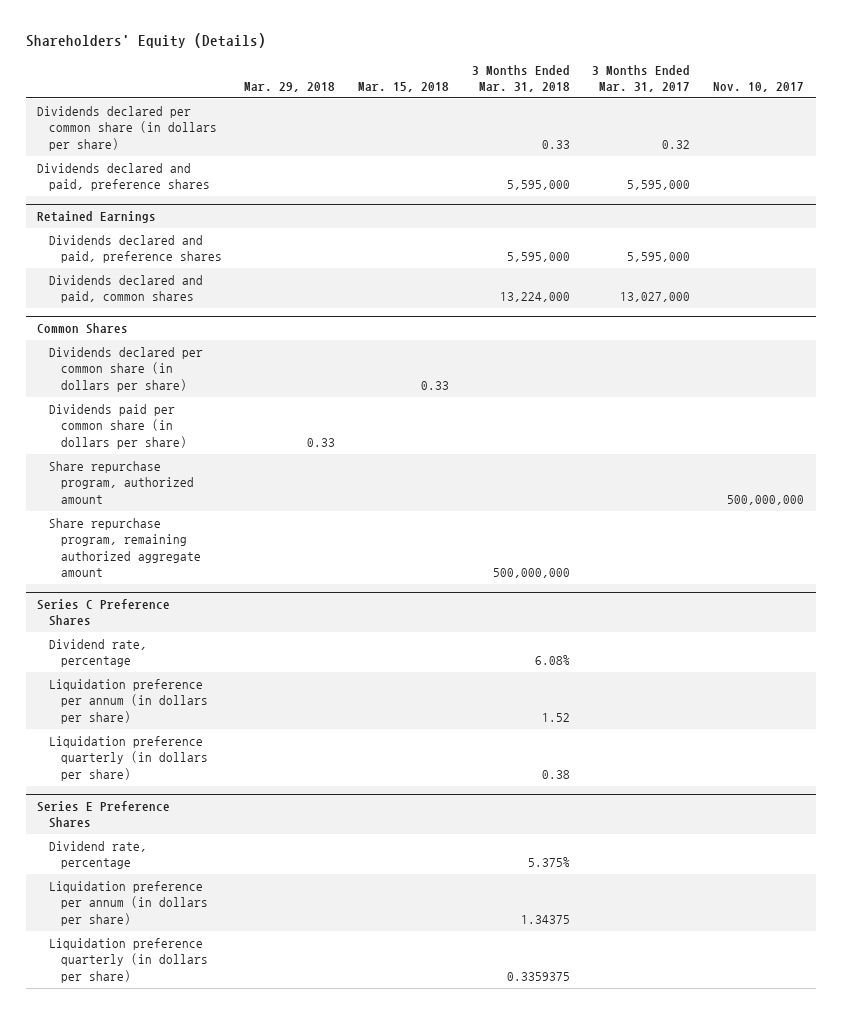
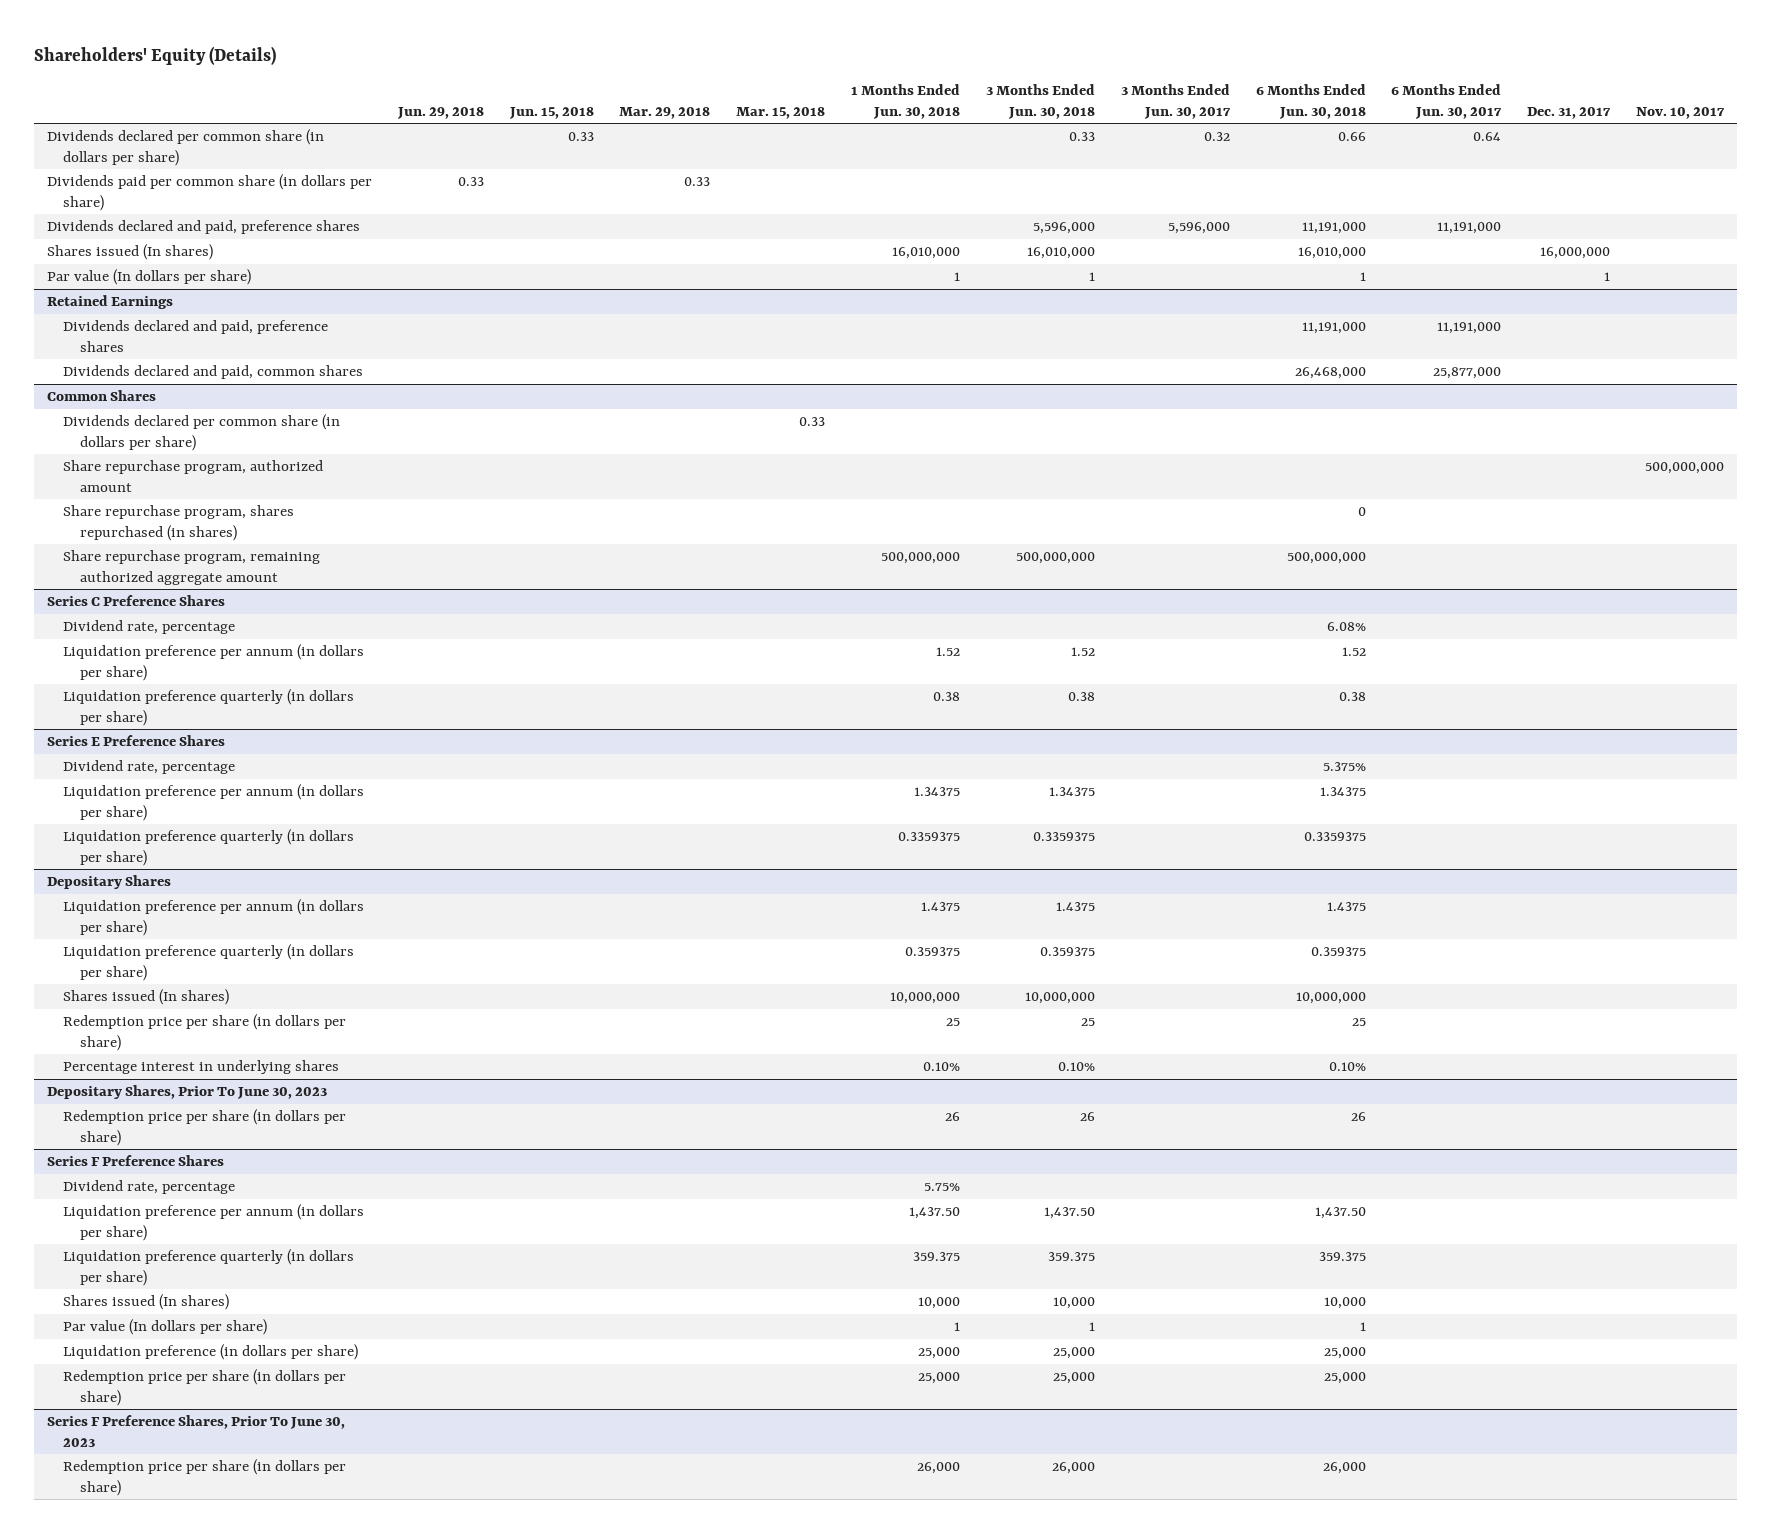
[471,64,570,93] 3 Months Ended Mar. 31, 2018 -> none
[592,64,691,93] 3 Months Ended Mar. 31, 2017 -> none
none -> [396,106,484,119] Jun. 29, 2018
none -> [508,106,594,119] Jun. 15, 2018
none -> [851,84,961,119] 1 Months Ended Jun. 30, 2018
none -> [985,84,1095,119] 3 Months Ended Jun. 30, 2018
none -> [1120,84,1231,119] 3 Months Ended Jun. 30, 2017
none -> [1255,84,1366,119] 6 Months Ended Jun. 30, 2018
none -> [1391,84,1503,119] 6 Months Ended Jun. 30, 2017
none -> [1527,106,1612,119] Dec. 31, 2017
none -> [47,174,373,211] Dividends paid per common share (in dollars per share)
none -> [47,244,214,261] Shares issued (In shares)
none -> [47,269,252,286] Par value (In dollars per share)
[48,404,187,449] Dividends paid per common share (in dollars per share) -> none
none -> [63,505,295,541] Share repurchase program, shares repurchased (in shares)
none -> [47,875,172,890] Depositary Shares
none -> [63,899,365,936] Liquidation preference per annum (in dollars per share)
none -> [63,944,355,981] Liquidation preference quarterly (in dollars per share)
none -> [63,989,230,1006] Shares issued (In shares)
none -> [63,1014,347,1051] Redemption price per share (in dollars per share)
none -> [63,1060,340,1075] Percentage interest in underlying shares
none -> [47,1085,328,1100] Depositary Shares, Prior To June 30, 2023
none -> [63,1109,347,1146] Redemption price per share (in dollars per share)
none -> [47,1155,225,1167] Series F Preference Shares
none -> [63,1180,236,1195] Dividend rate, percentage
none -> [63,1204,365,1241] Liquidation preference per annum (in dollars per share)
none -> [63,1249,355,1286] Liquidation preference quarterly (in dollars per share)
none -> [63,1294,230,1311] Shares issued (In shares)
none -> [63,1319,268,1336] Par value (In dollars per share)
none -> [63,1344,359,1361] Liquidation preference (in dollars per share)
none -> [63,1369,347,1406] Redemption price per share (in dollars per share)
none -> [47,1415,346,1447] Series F Preference Shares, Prior To June 30, 2023
none -> [63,1459,347,1496] Redemption price per share (in dollars per share)

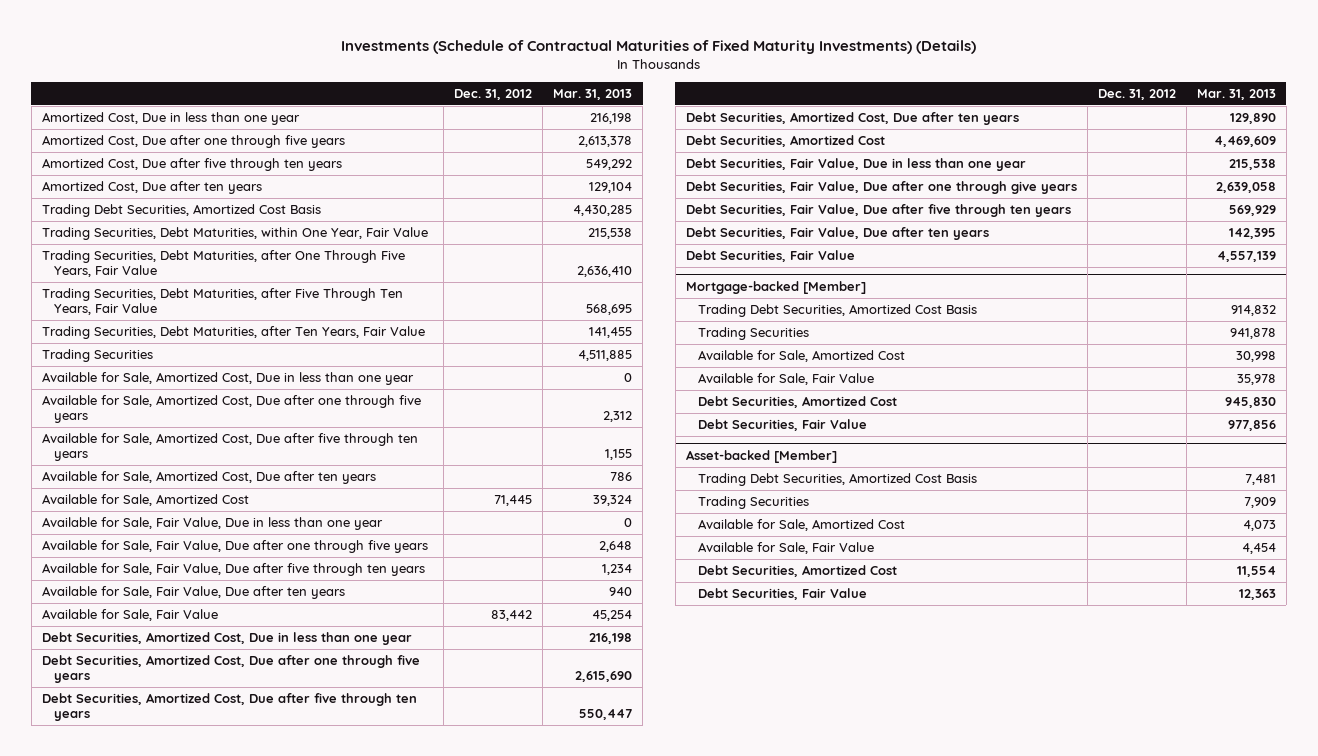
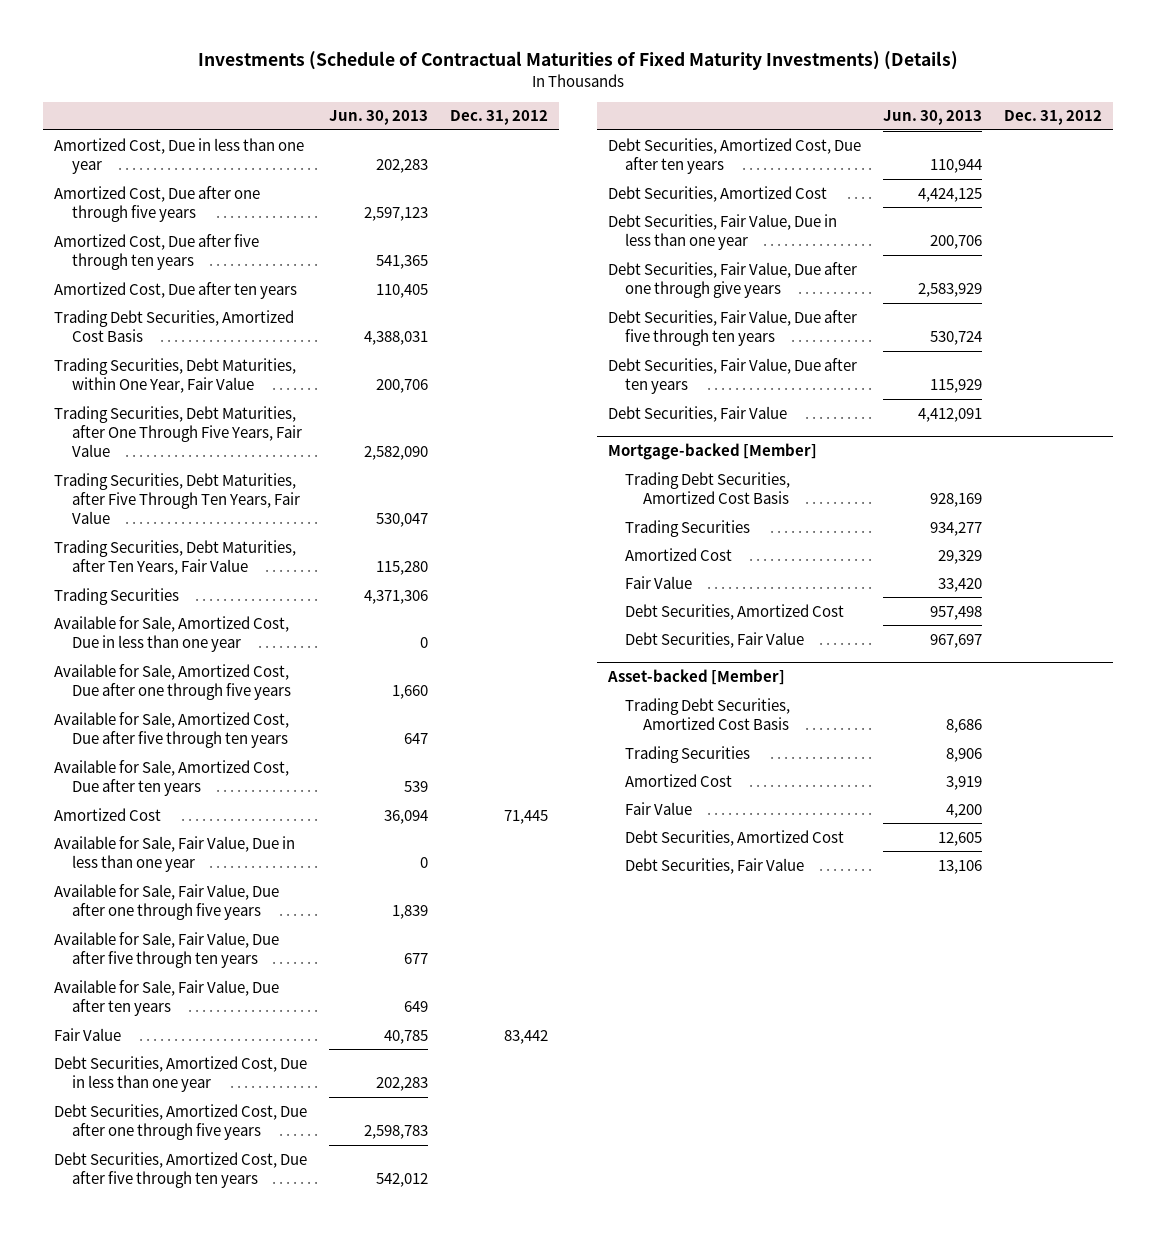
[553,89,633,101] Mar. 31, 2013 -> none
none -> [329,110,429,126] Jun. 30, 2013
[41,494,249,507] Available for Sale, Amortized Cost -> [54,807,162,821] Amortized Cost
[41,609,218,622] Available for Sale, Fair Value -> [54,1027,122,1041] Fair Value
[697,350,905,363] Available for Sale, Amortized Cost -> [625,547,733,561] Amortized Cost
[697,373,874,386] Available for Sale, Fair Value -> [625,575,693,589] Fair Value
[697,519,905,532] Available for Sale, Amortized Cost -> [625,773,733,787] Amortized Cost
[697,542,874,555] Available for Sale, Fair Value -> [625,801,693,815] Fair Value

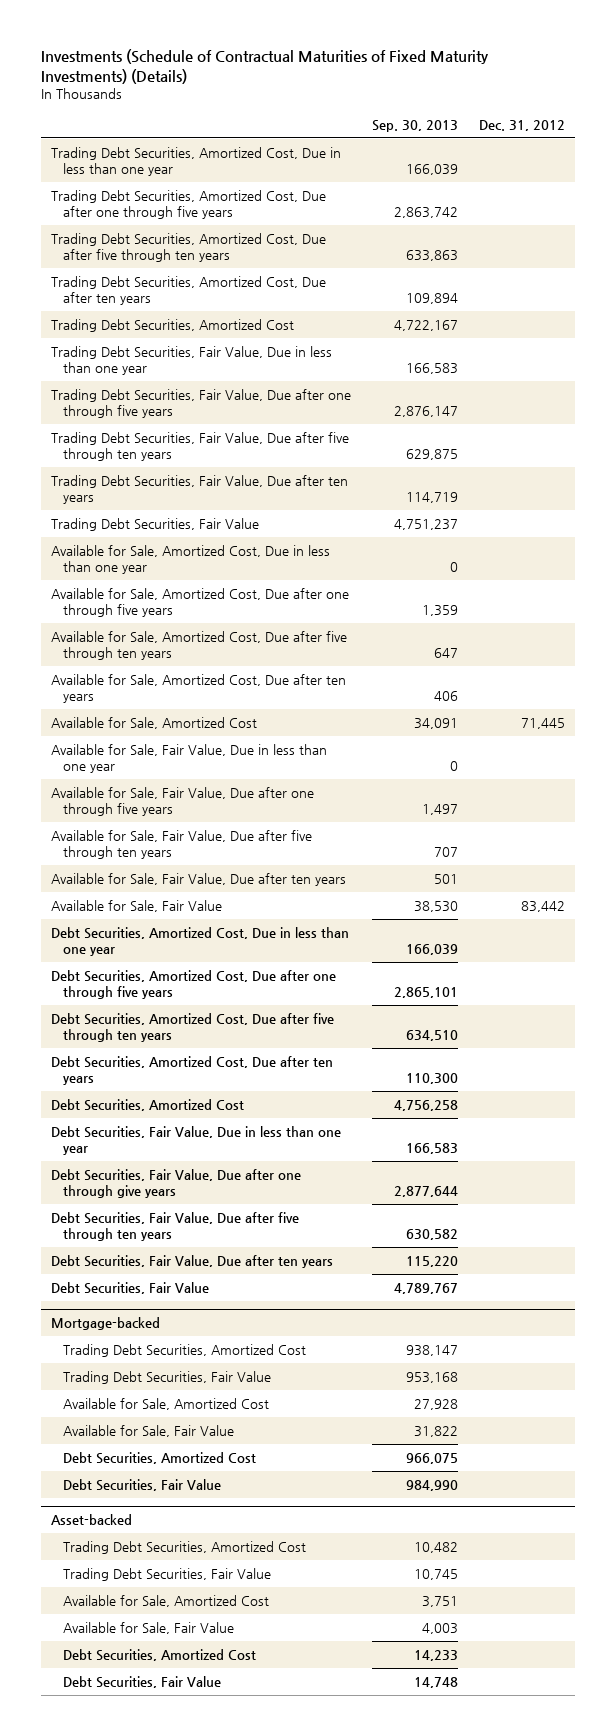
[329,110,429,126] Jun. 30, 2013 -> none
none -> [371,119,458,132] Sep. 30, 2013
[54,137,305,174] Amortized Cost, Due in less than one year -> [51,146,342,177] Trading Debt Securities, Amortized Cost, Due in less than one year
[54,185,261,222] Amortized Cost, Due after one through five years -> [51,189,327,220] Trading Debt Securities, Amortized Cost, Due after one through five years
[54,233,260,270] Amortized Cost, Due after five through ten years -> [51,232,327,263] Trading Debt Securities, Amortized Cost, Due after five through ten years
[54,281,298,299] Amortized Cost, Due after ten years -> [51,275,327,306] Trading Debt Securities, Amortized Cost, Due after ten years
[54,309,295,342] Trading Debt Securities, Amortized Cost Basis -> [51,318,295,332] Trading Debt Securities, Amortized Cost
[54,357,297,393] Trading Securities, Debt Maturities, within One Year, Fair Value -> [51,345,333,376] Trading Debt Securities, Fair Value, Due in less than one year
[54,405,302,458] Trading Securities, Debt Maturities, after One Through Five Years, Fair Value -> [51,388,352,419] Trading Debt Securities, Fair Value, Due after one through five years
[54,472,300,525] Trading Securities, Debt Maturities, after Five Through Ten Years, Fair Value -> [51,431,350,462] Trading Debt Securities, Fair Value, Due after five through ten years
[54,539,297,575] Trading Securities, Debt Maturities, after Ten Years, Fair Value -> [51,474,349,505] Trading Debt Securities, Fair Value, Due after ten years
[54,587,180,605] Trading Securities -> [51,517,260,531] Trading Debt Securities, Fair Value
[54,807,162,821] Amortized Cost -> [51,716,258,729] Available for Sale, Amortized Cost
[54,1027,122,1041] Fair Value -> [51,899,223,912] Available for Sale, Fair Value
[607,443,817,461] Mortgage-backed [Member] -> [51,1317,161,1331] Mortgage-backed
[625,471,791,504] Trading Debt Securities, Amortized Cost Basis -> [62,1343,306,1357] Trading Debt Securities, Amortized Cost
[625,519,751,537] Trading Securities -> [62,1370,271,1384] Trading Debt Securities, Fair Value
[625,547,733,561] Amortized Cost -> [62,1397,269,1410] Available for Sale, Amortized Cost
[625,575,693,589] Fair Value -> [62,1424,234,1437] Available for Sale, Fair Value
[606,669,785,686] Asset-backed [Member] -> [51,1514,133,1526] Asset-backed
[625,697,791,730] Trading Debt Securities, Amortized Cost Basis -> [62,1540,306,1554] Trading Debt Securities, Amortized Cost
[625,745,751,763] Trading Securities -> [62,1567,271,1581] Trading Debt Securities, Fair Value
[625,773,733,787] Amortized Cost -> [62,1594,269,1607] Available for Sale, Amortized Cost
[625,801,693,815] Fair Value -> [62,1621,234,1634] Available for Sale, Fair Value

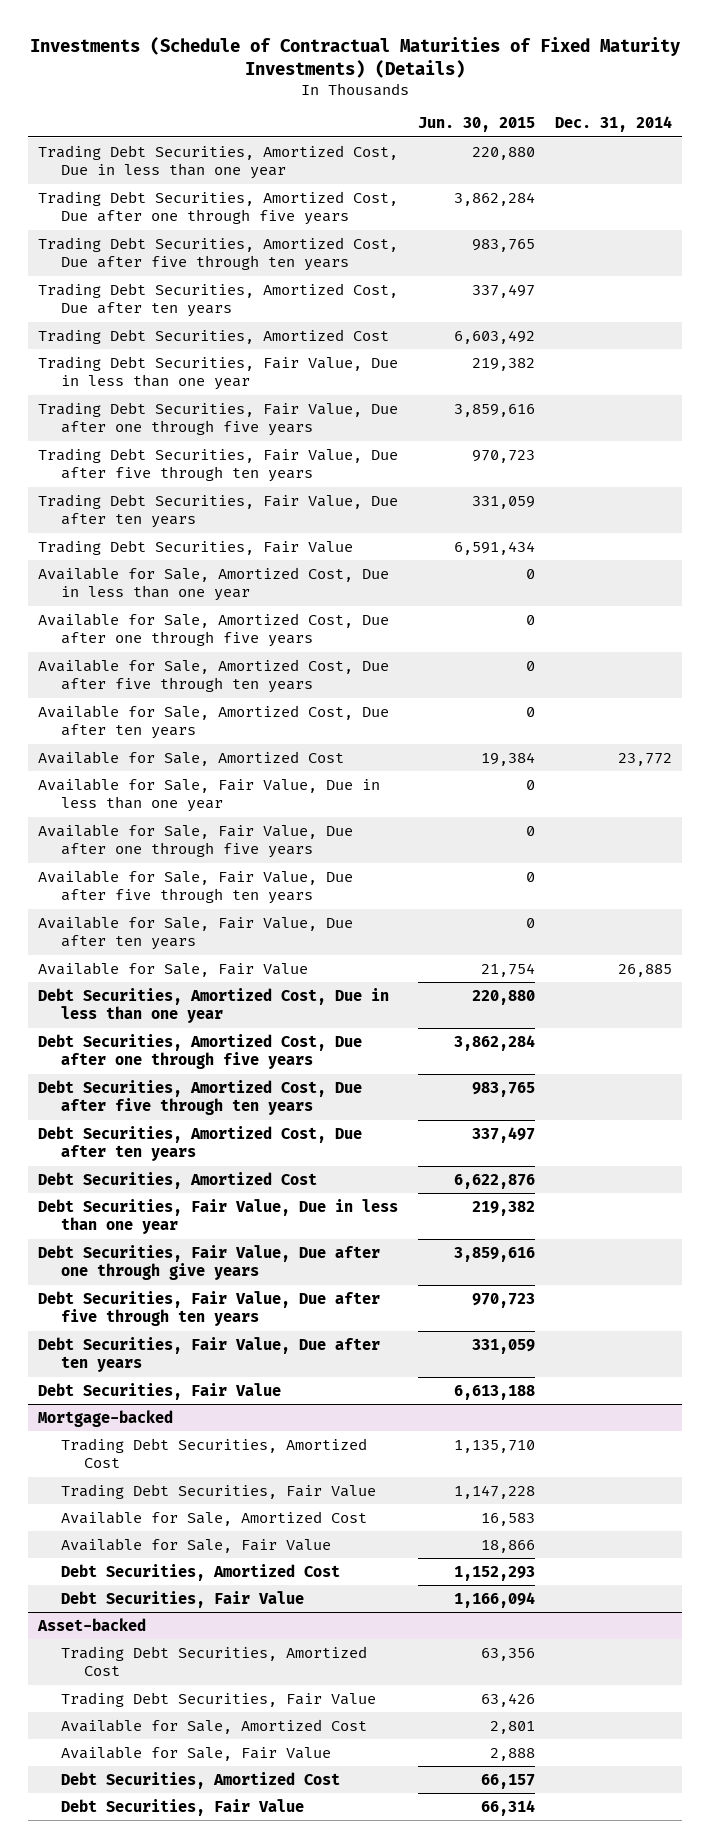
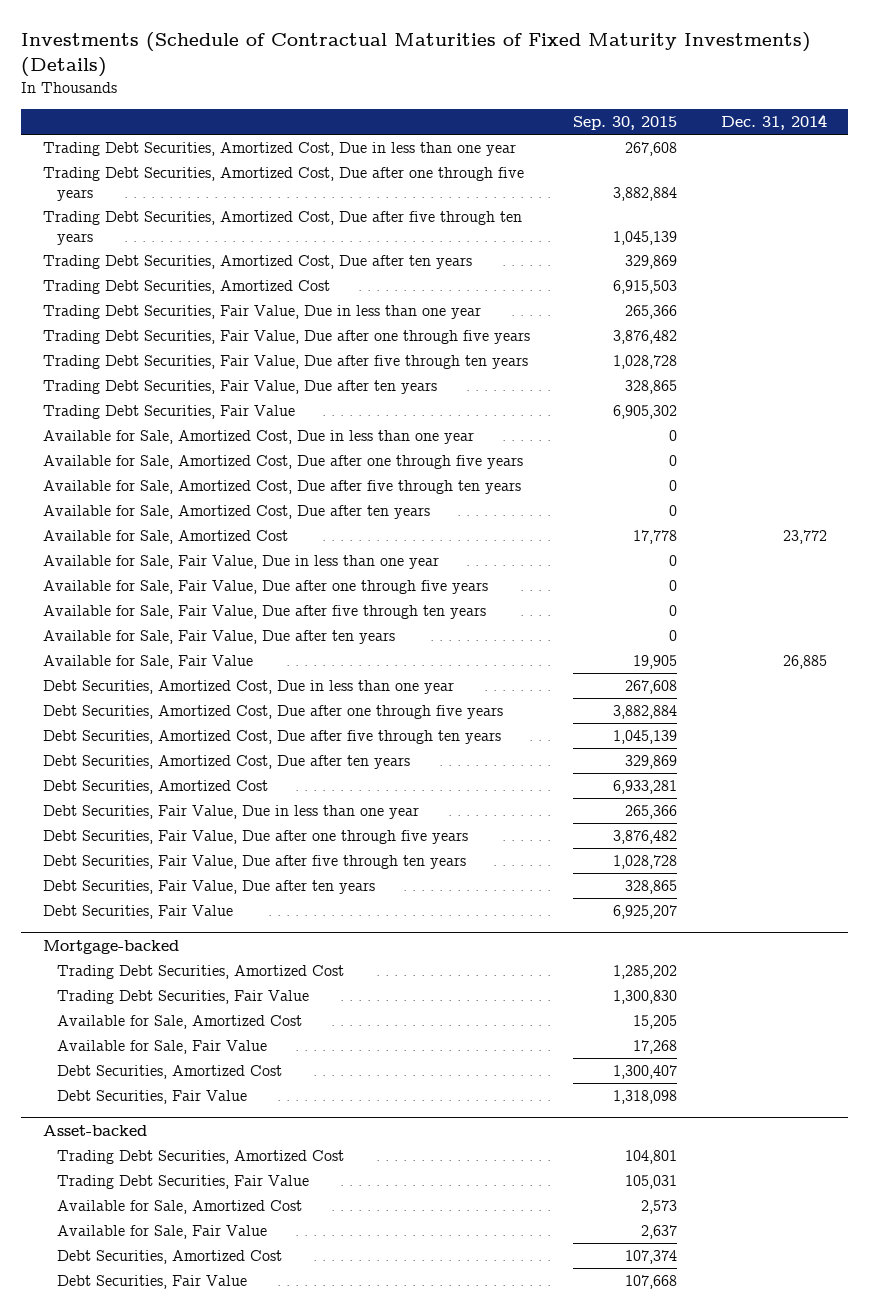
[418,117,536,133] Jun. 30, 2015 -> none
none -> [573,116,678,131] Sep. 30, 2015
[38,1244,381,1281] Debt Securities, Fair Value, Due after one through give years -> [42,829,468,844] Debt Securities, Fair Value, Due after one through five years

